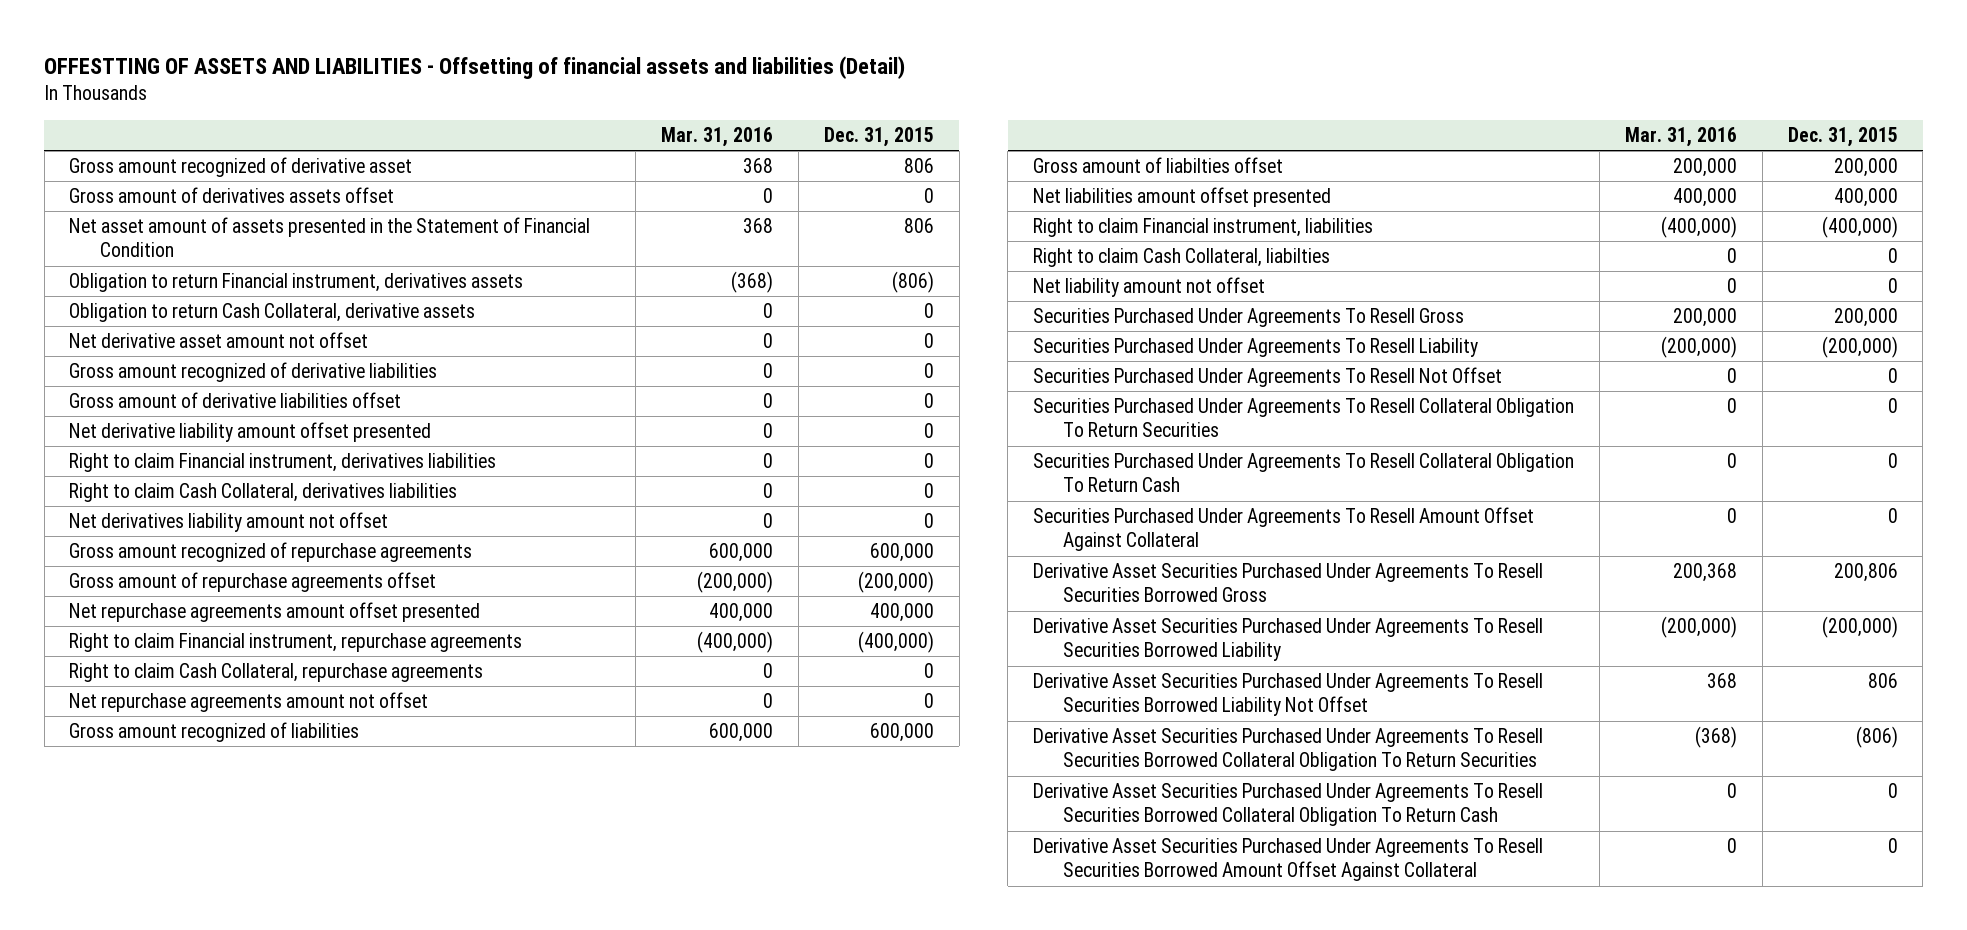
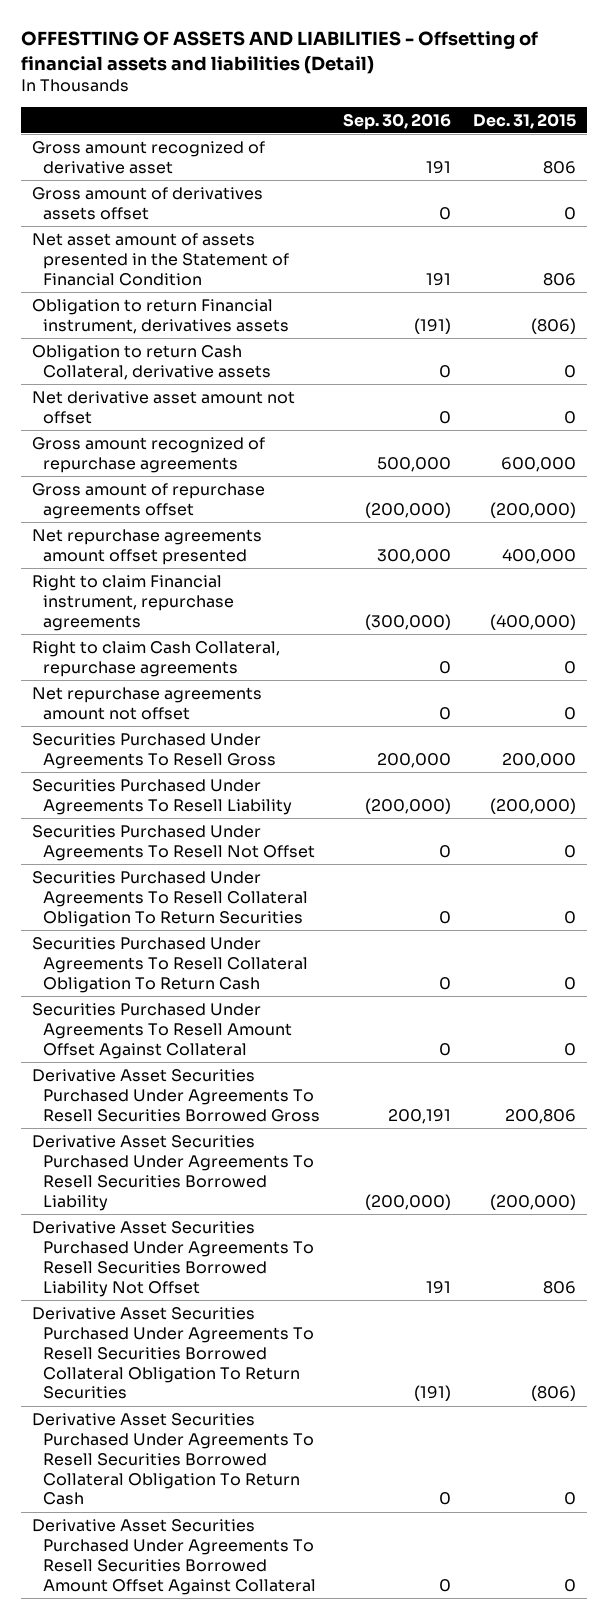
[661,126,774,147] Mar. 31, 2016 -> none
none -> [342,112,451,130] Sep. 30, 2016
[69,362,438,383] Gross amount recognized of derivative liabilities -> none
[69,392,402,409] Gross amount of derivative liabilities offset -> none
[69,422,432,443] Net derivative liability amount offset presented -> none
[69,453,497,473] Right to claim Financial instrument, derivatives liabilities -> none
[69,483,458,503] Right to claim Cash Collateral, derivatives liabilities -> none
[69,512,389,533] Net derivatives liability amount not offset -> none
[69,722,360,743] Gross amount recognized of liabilities -> none
[1033,157,1284,174] Gross amount of liabilties offset -> none
[1033,187,1332,208] Net liabilities amount offset presented -> none
[1033,218,1374,238] Right to claim Financial instrument, liabilities -> none
[1033,248,1331,268] Right to claim Cash Collateral, liabilties -> none
[1033,277,1266,298] Net liability amount not offset -> none

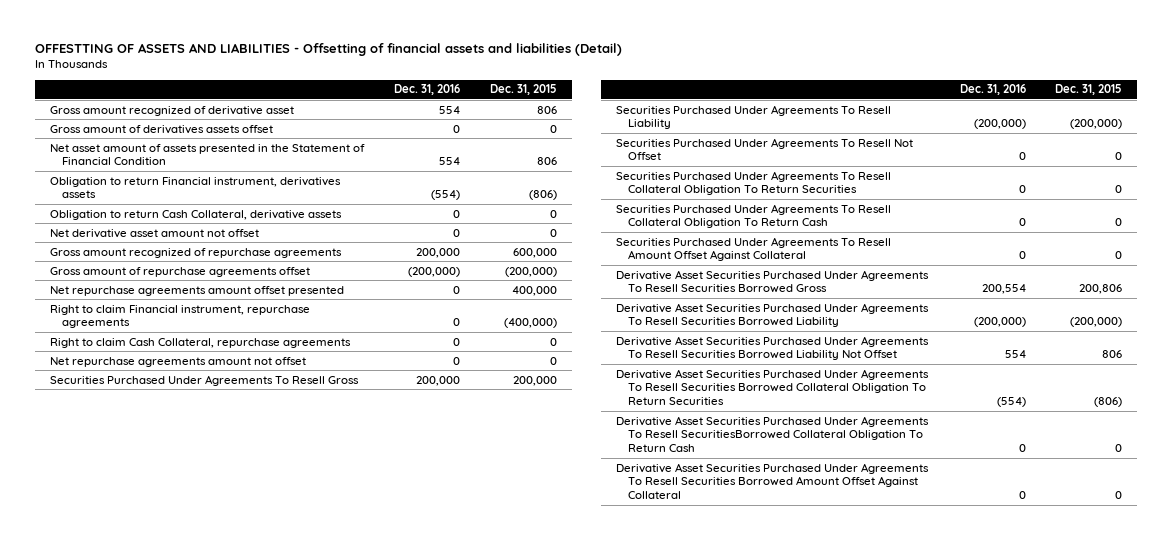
[342,112,451,130] Sep. 30, 2016 -> none
none -> [394,84,461,96] Dec. 31, 2016
[31,1412,315,1506] Derivative Asset Securities Purchased Under Agreements To Resell Securities Borrowed Collateral Obligation To Return Cash -> [615,415,929,453] Derivative Asset Securities Purchased Under Agreements To Resell SecuritiesBorrowed Collateral Obligation To Return Cash

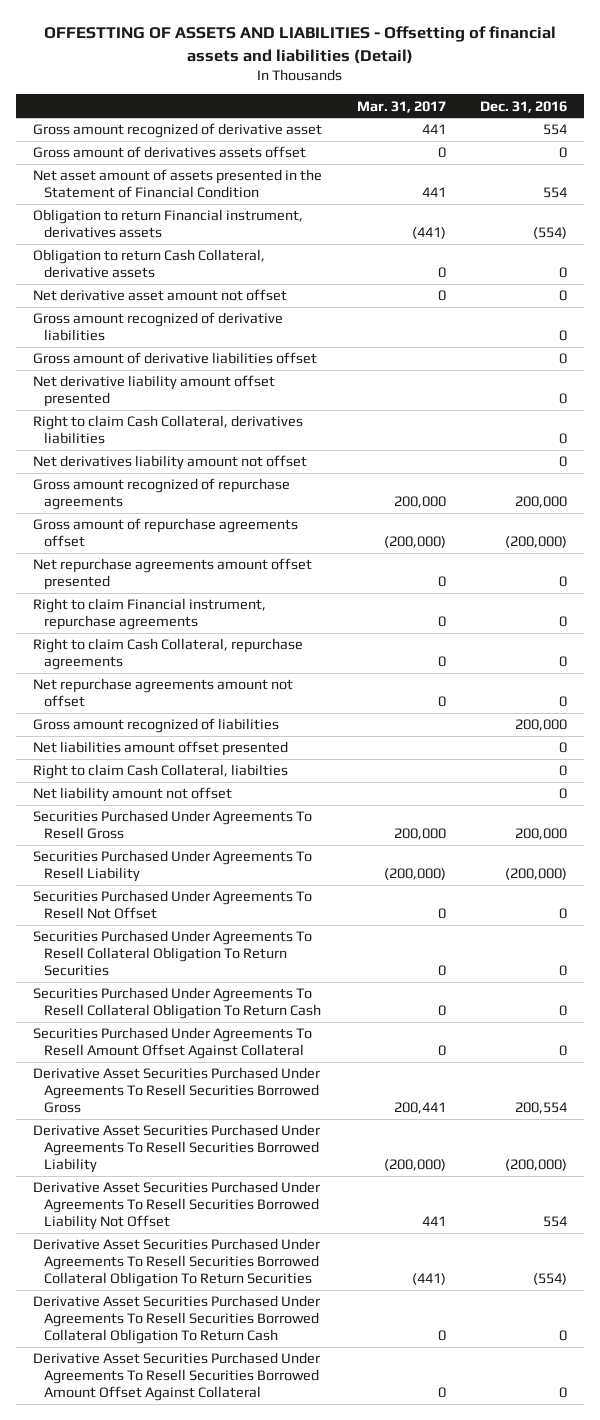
[490,84,558,96] Dec. 31, 2015 -> none
none -> [356,100,446,113] Mar. 31, 2017
none -> [33,312,284,342] Gross amount recognized of derivative liabilities
none -> [33,352,318,365] Gross amount of derivative liabilities offset
none -> [33,375,276,408] Net derivative liability amount offset presented
none -> [33,415,304,445] Right to claim Cash Collateral, derivatives liabilities
none -> [33,455,308,471] Net derivatives liability amount not offset
none -> [33,718,280,734] Gross amount recognized of liabilities
none -> [33,741,289,757] Net liabilities amount offset presented
none -> [33,764,289,780] Right to claim Cash Collateral, liabilties
none -> [33,787,233,803] Net liability amount not offset
[615,415,929,453] Derivative Asset Securities Purchased Under Agreements To Resell SecuritiesBorrowed Collateral Obligation To Return Cash -> [33,1295,321,1345] Derivative Asset Securities Purchased Under Agreements To Resell Securities Borrowed Collateral Obligation To Return Cash

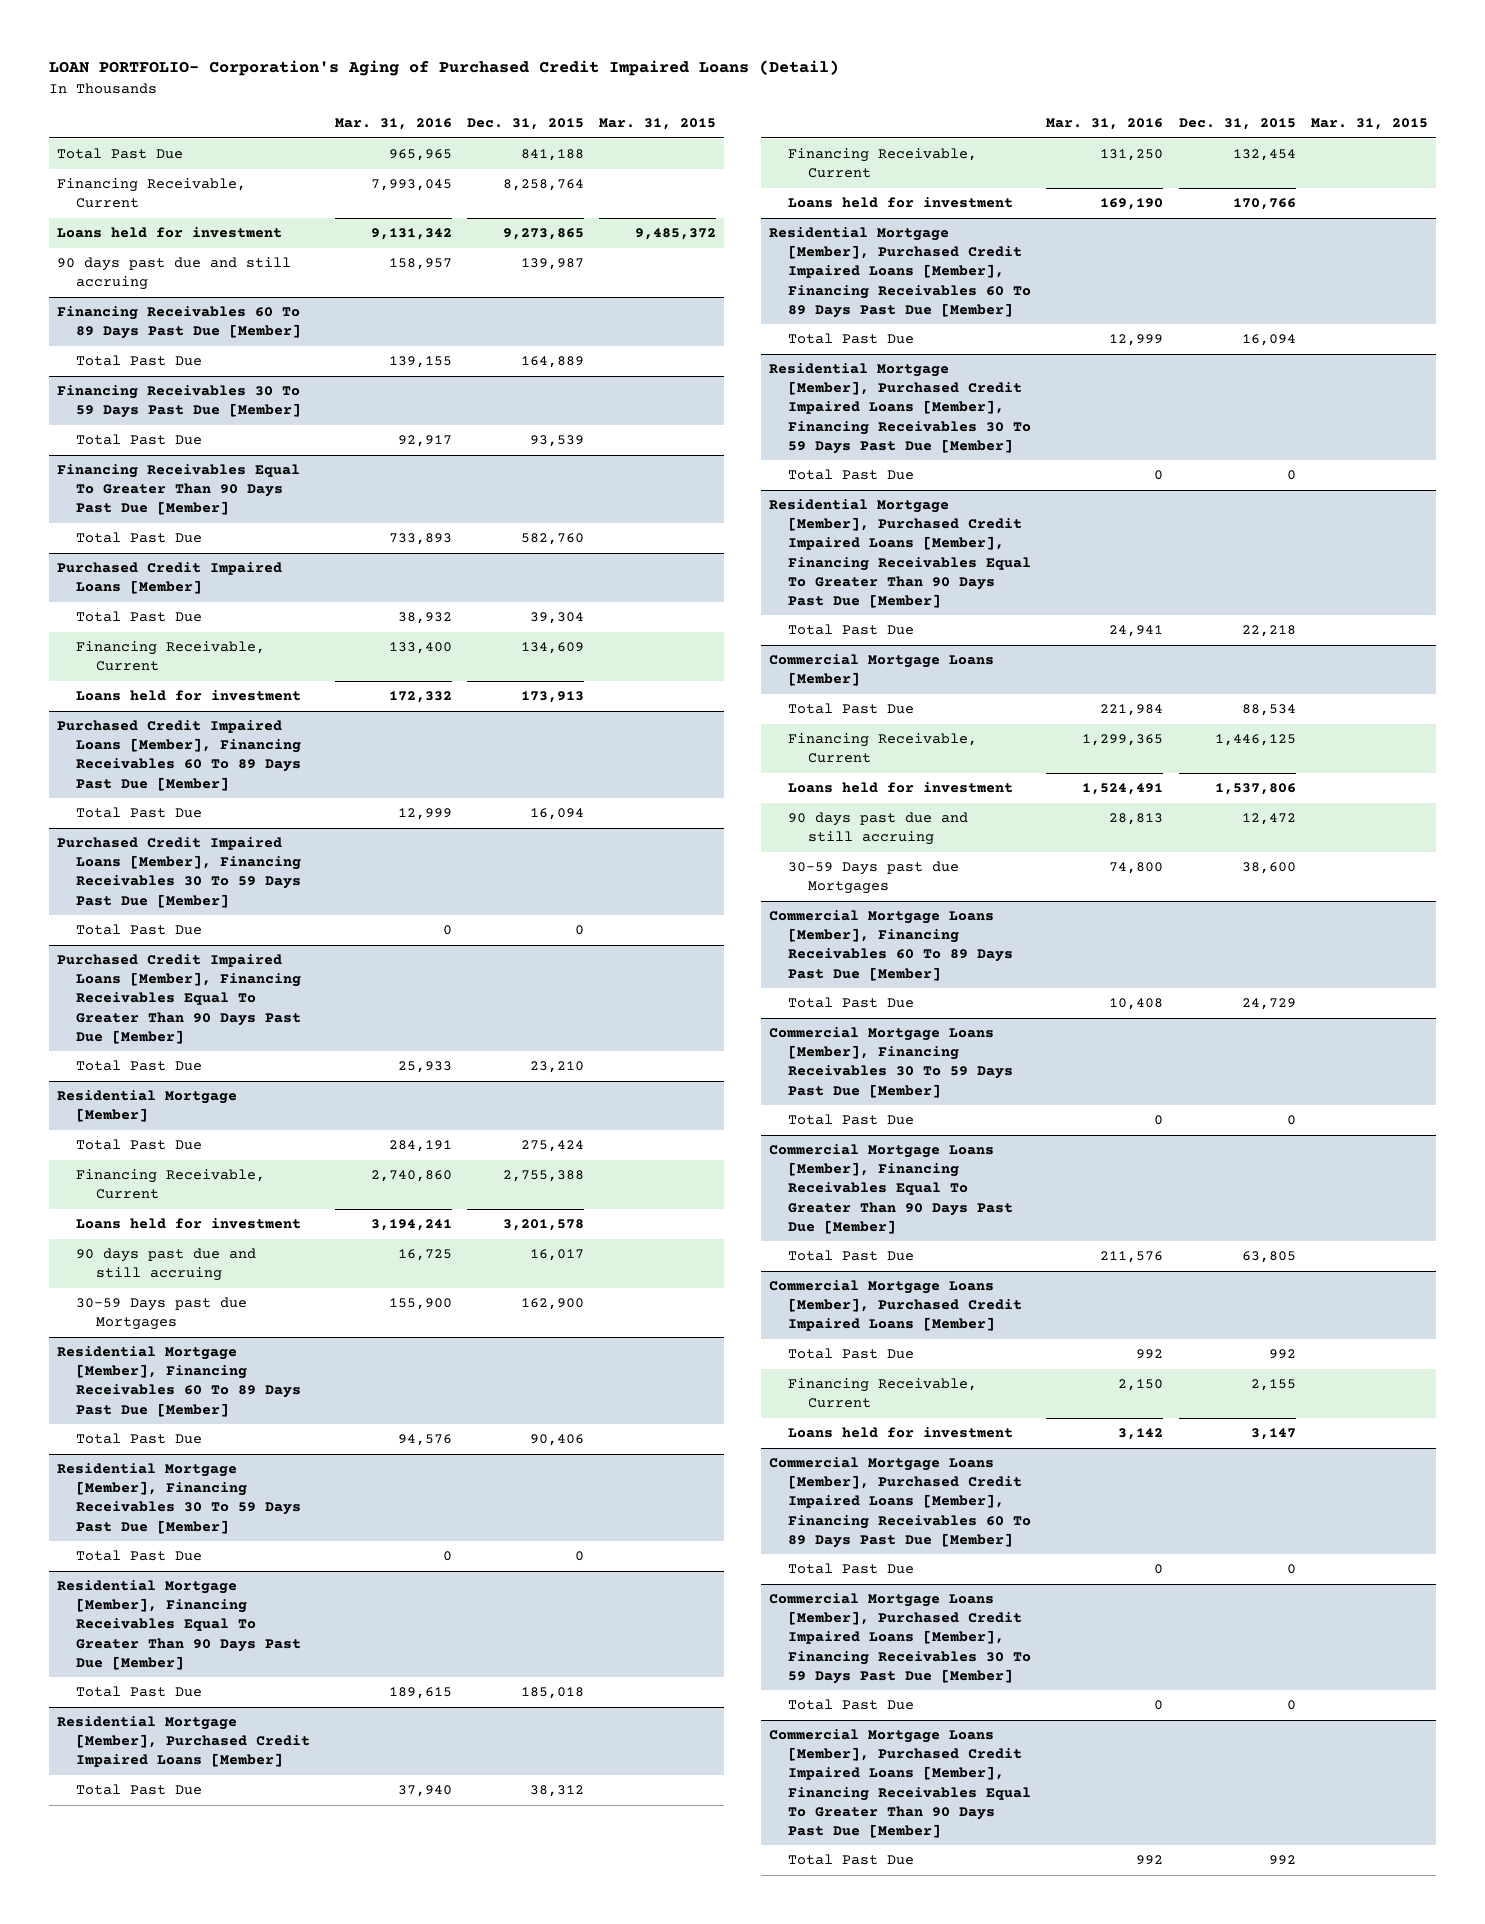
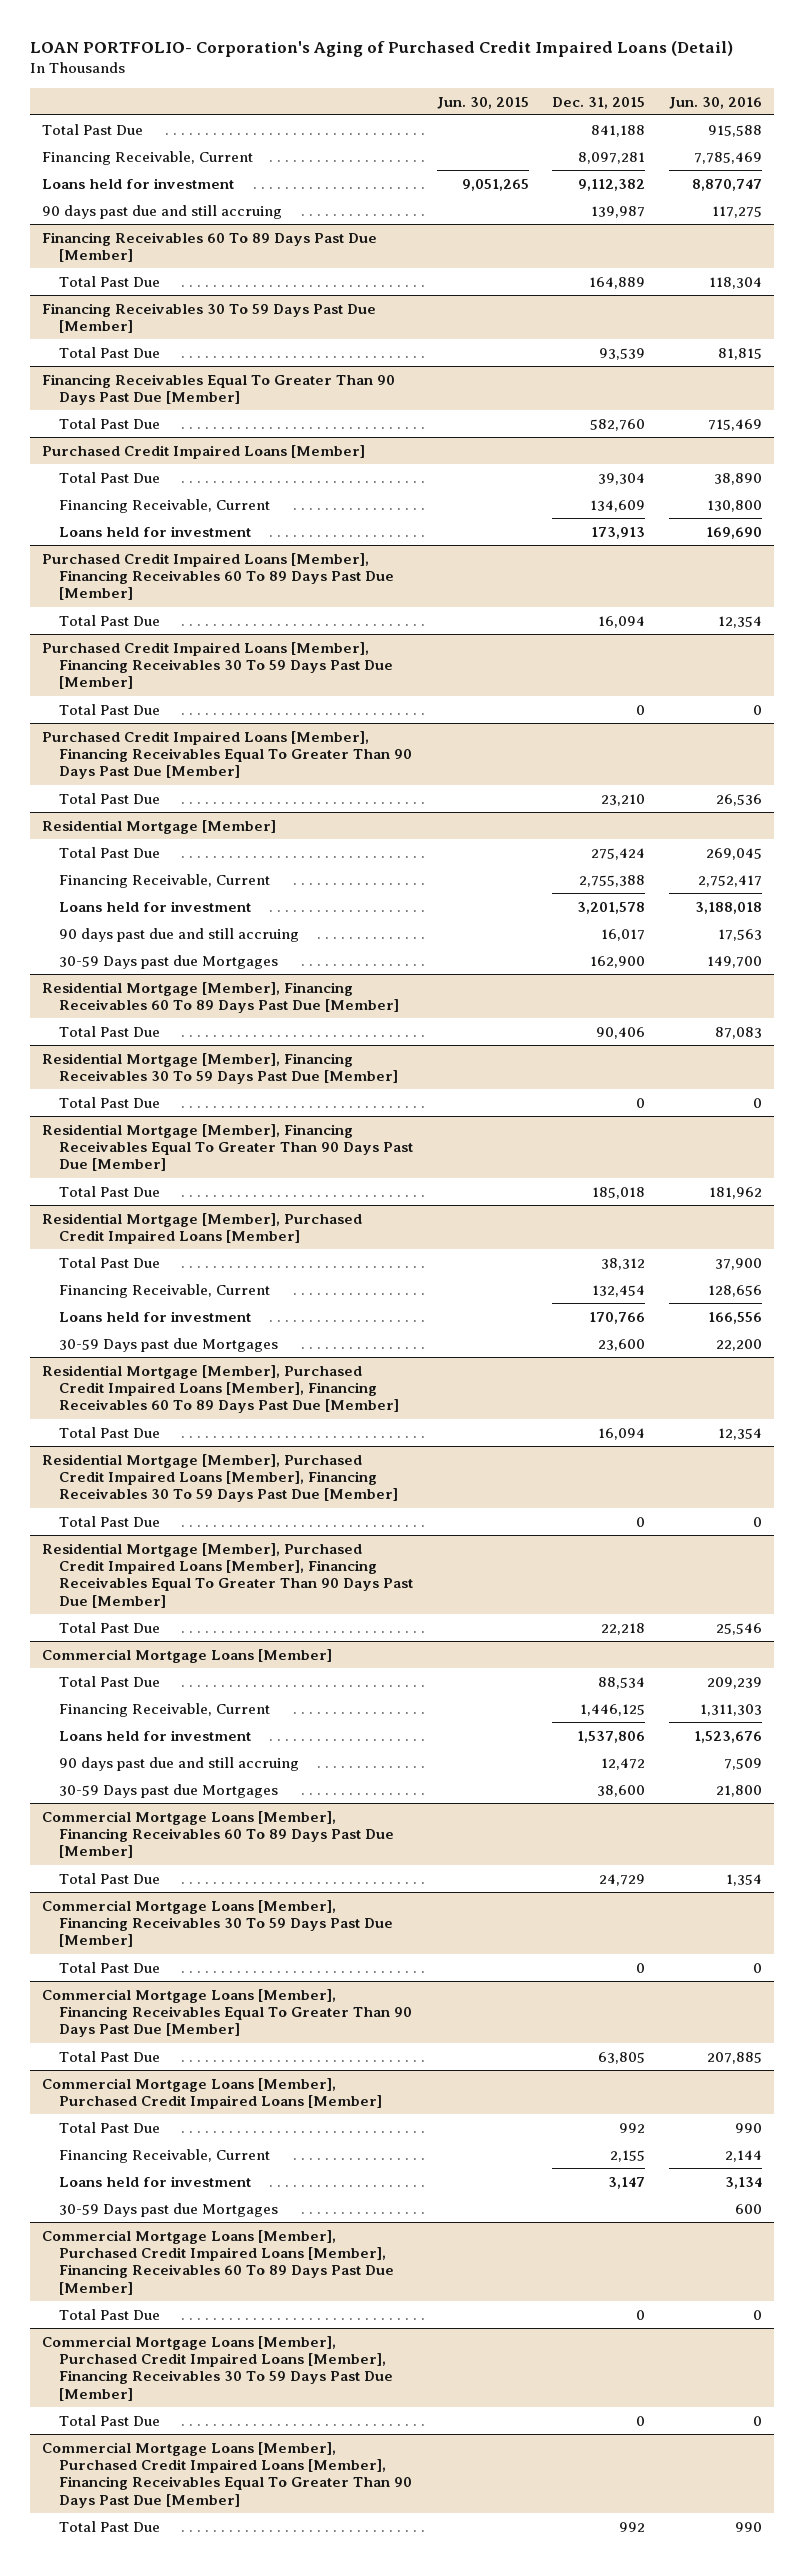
[334,117,452,130] Mar. 31, 2016 -> none
[599,117,717,130] Mar. 31, 2015 -> none
none -> [436,96,529,109] Jun. 30, 2015
none -> [668,96,762,109] Jun. 30, 2016
[502,179,584,192] 8,258,764 -> [578,151,646,164] 8,097,281
[502,228,584,241] 9,273,865 -> [578,178,646,191] 9,112,382
none -> [58,1337,278,1352] 30-59 Days past due Mortgages
none -> [58,2202,278,2217] 30-59 Days past due Mortgages

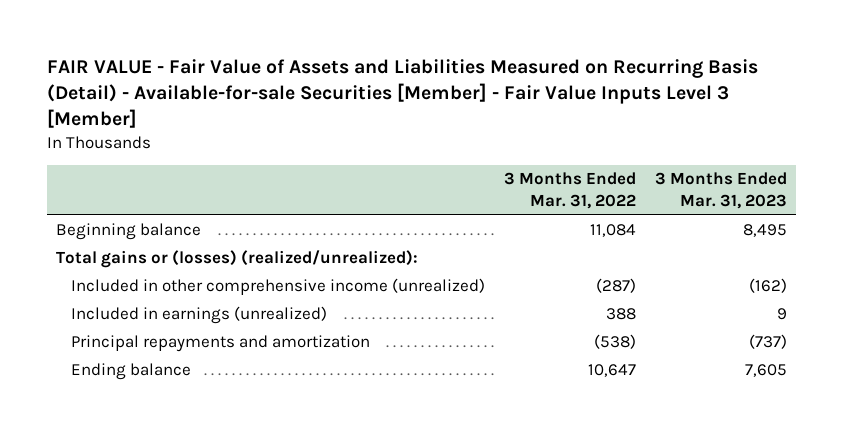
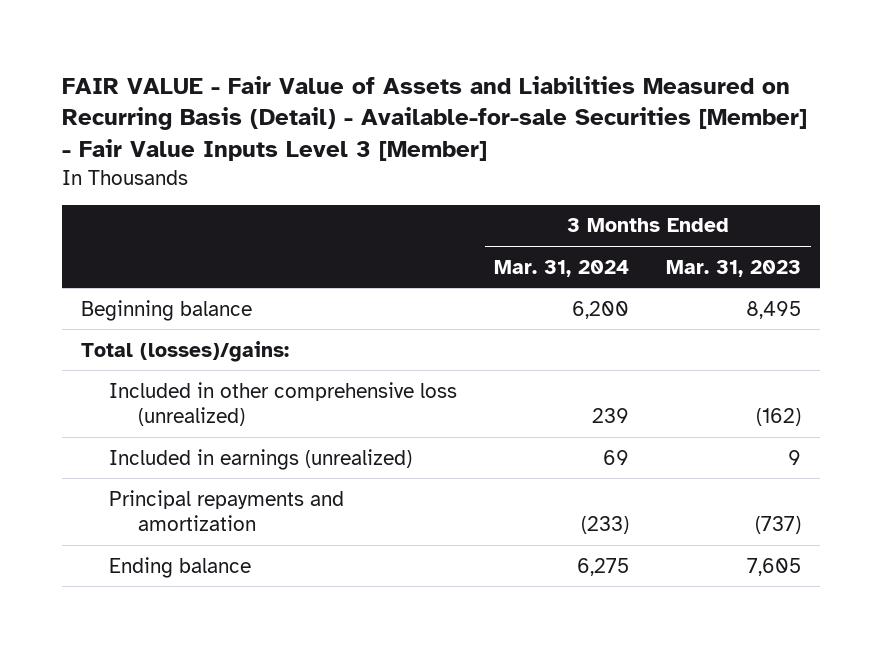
[503,172,636,210] 3 Months Ended Mar. 31, 2022 -> none
none -> [494,259,630,277] Mar. 31, 2024
[56,250,419,269] Total gains or (losses) (realized/unrealized): -> [80,340,289,362] Total (losses)/gains:
[70,278,485,296] Included in other comprehensive income (unrealized) -> [109,381,458,426] Included in other comprehensive loss (unrealized)

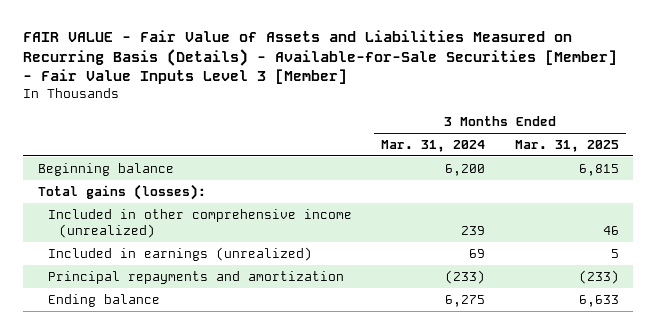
[62,75,808,162] FAIR VALUE - Fair Value of Assets and Liabilities Measured on Recurring Basis (Detail) - Available-for-sale Securities [Member] - Fair Value Inputs Level 3 [Member] -> [23,30,618,85] FAIR VALUE - Fair Value of Assets and Liabilities Measured on Recurring Basis (Details) - Available-for-Sale Securities [Member] - Fair Value Inputs Level 3 [Member]
[666,259,802,277] Mar. 31, 2023 -> none
none -> [514,139,619,152] Mar. 31, 2025
[80,340,289,362] Total (losses)/gains: -> [37,183,206,200] Total gains (losses):
[109,381,458,426] Included in other comprehensive loss (unrealized) -> [48,208,353,238] Included in other comprehensive income (unrealized)

